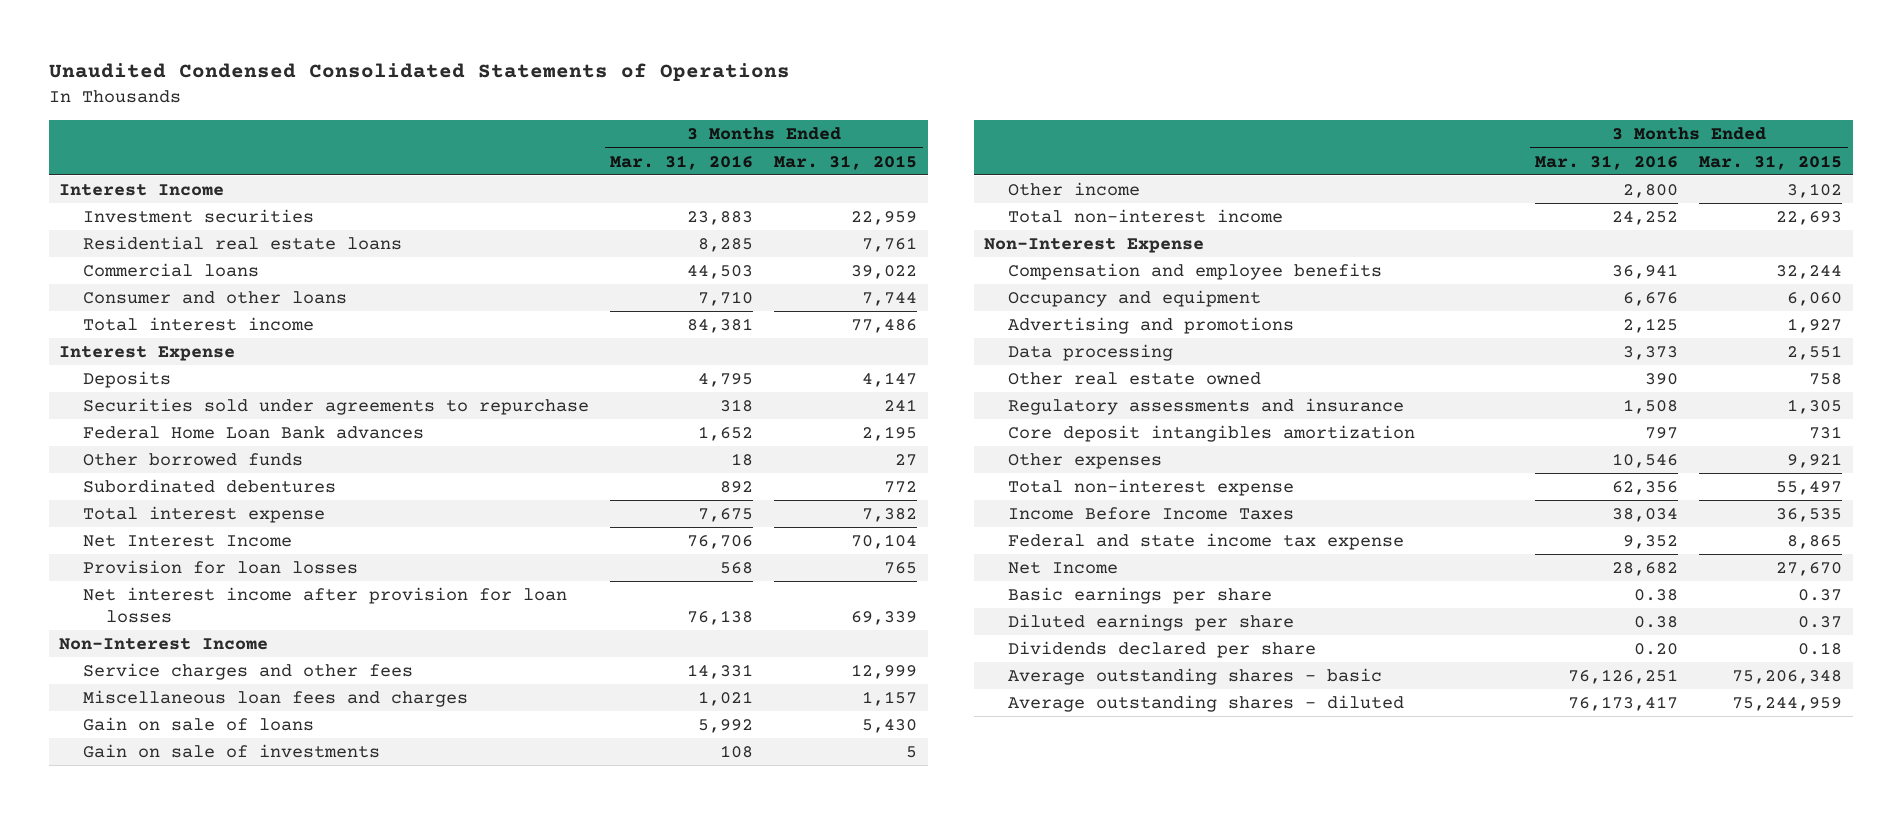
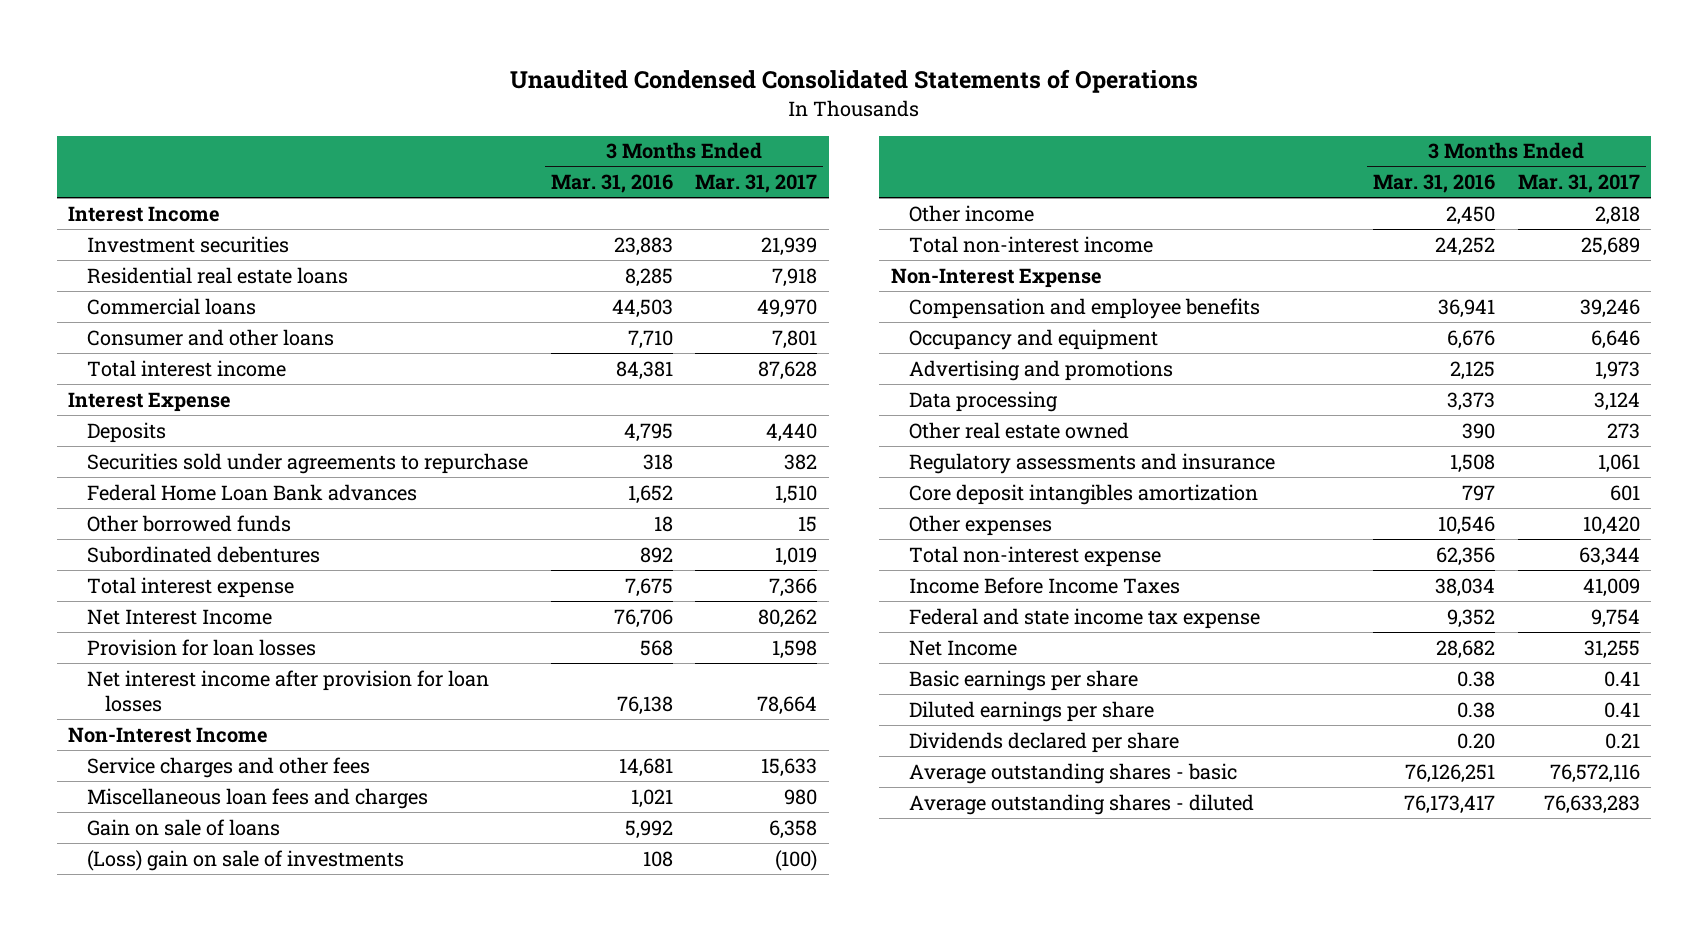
[774,154,918,170] Mar. 31, 2015 -> none
none -> [695,174,818,194] Mar. 31, 2017
[686,664,753,680] 14,331 -> [618,757,673,777] 14,681
[82,744,380,759] Gain on sale of investments -> [86,849,404,871] (Loss) gain on sale of investments
[1623,184,1679,199] 2,800 -> [1446,205,1496,225] 2,450

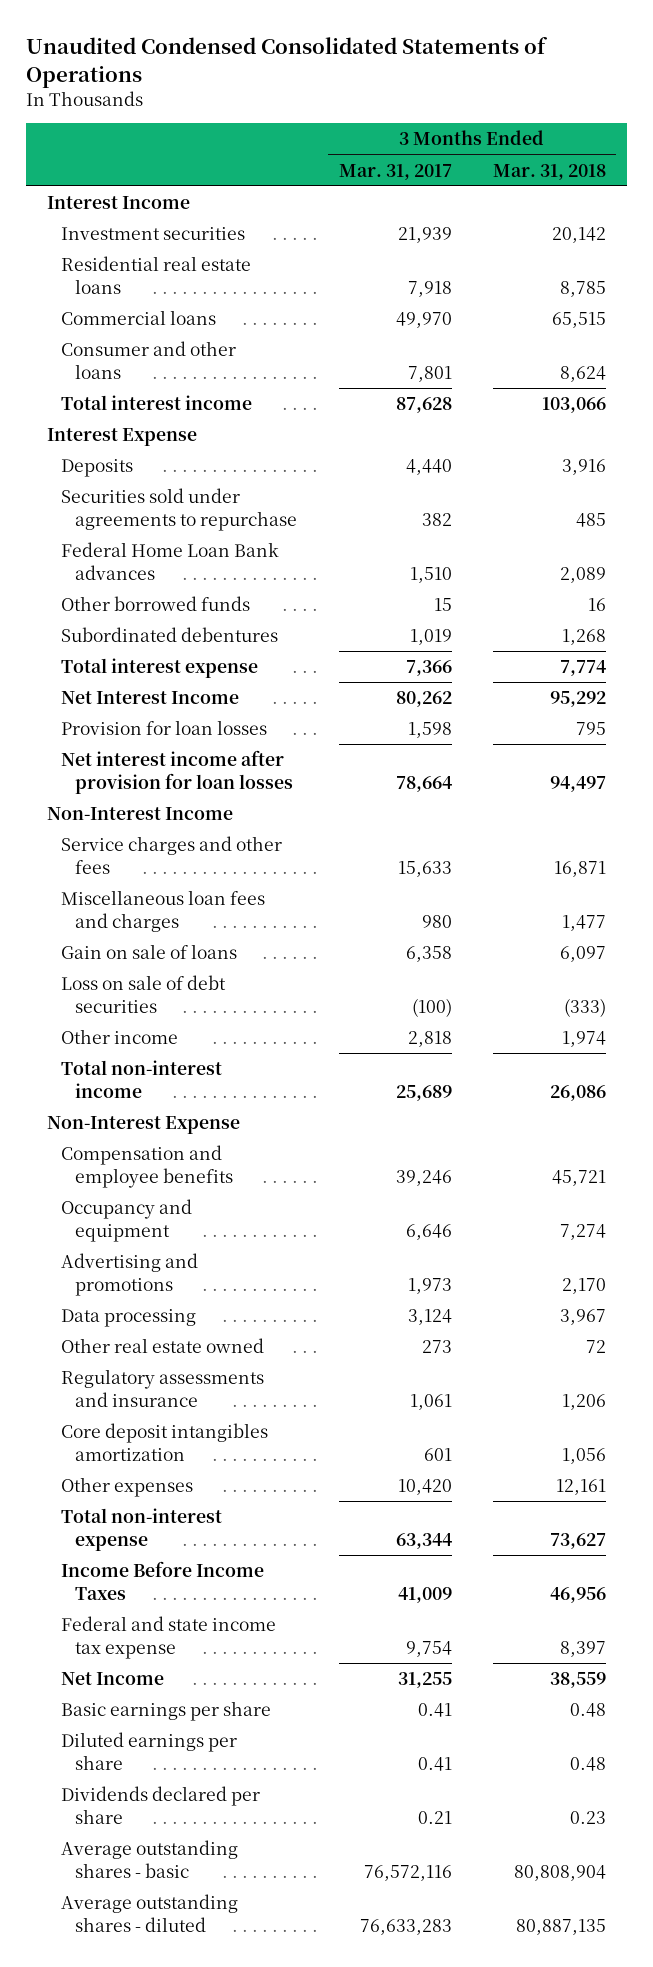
[550,174,673,194] Mar. 31, 2016 -> none
none -> [492,163,606,180] Mar. 31, 2018
[86,849,404,871] (Loss) gain on sale of investments -> [61,975,227,1013] Loss on sale of debt securities

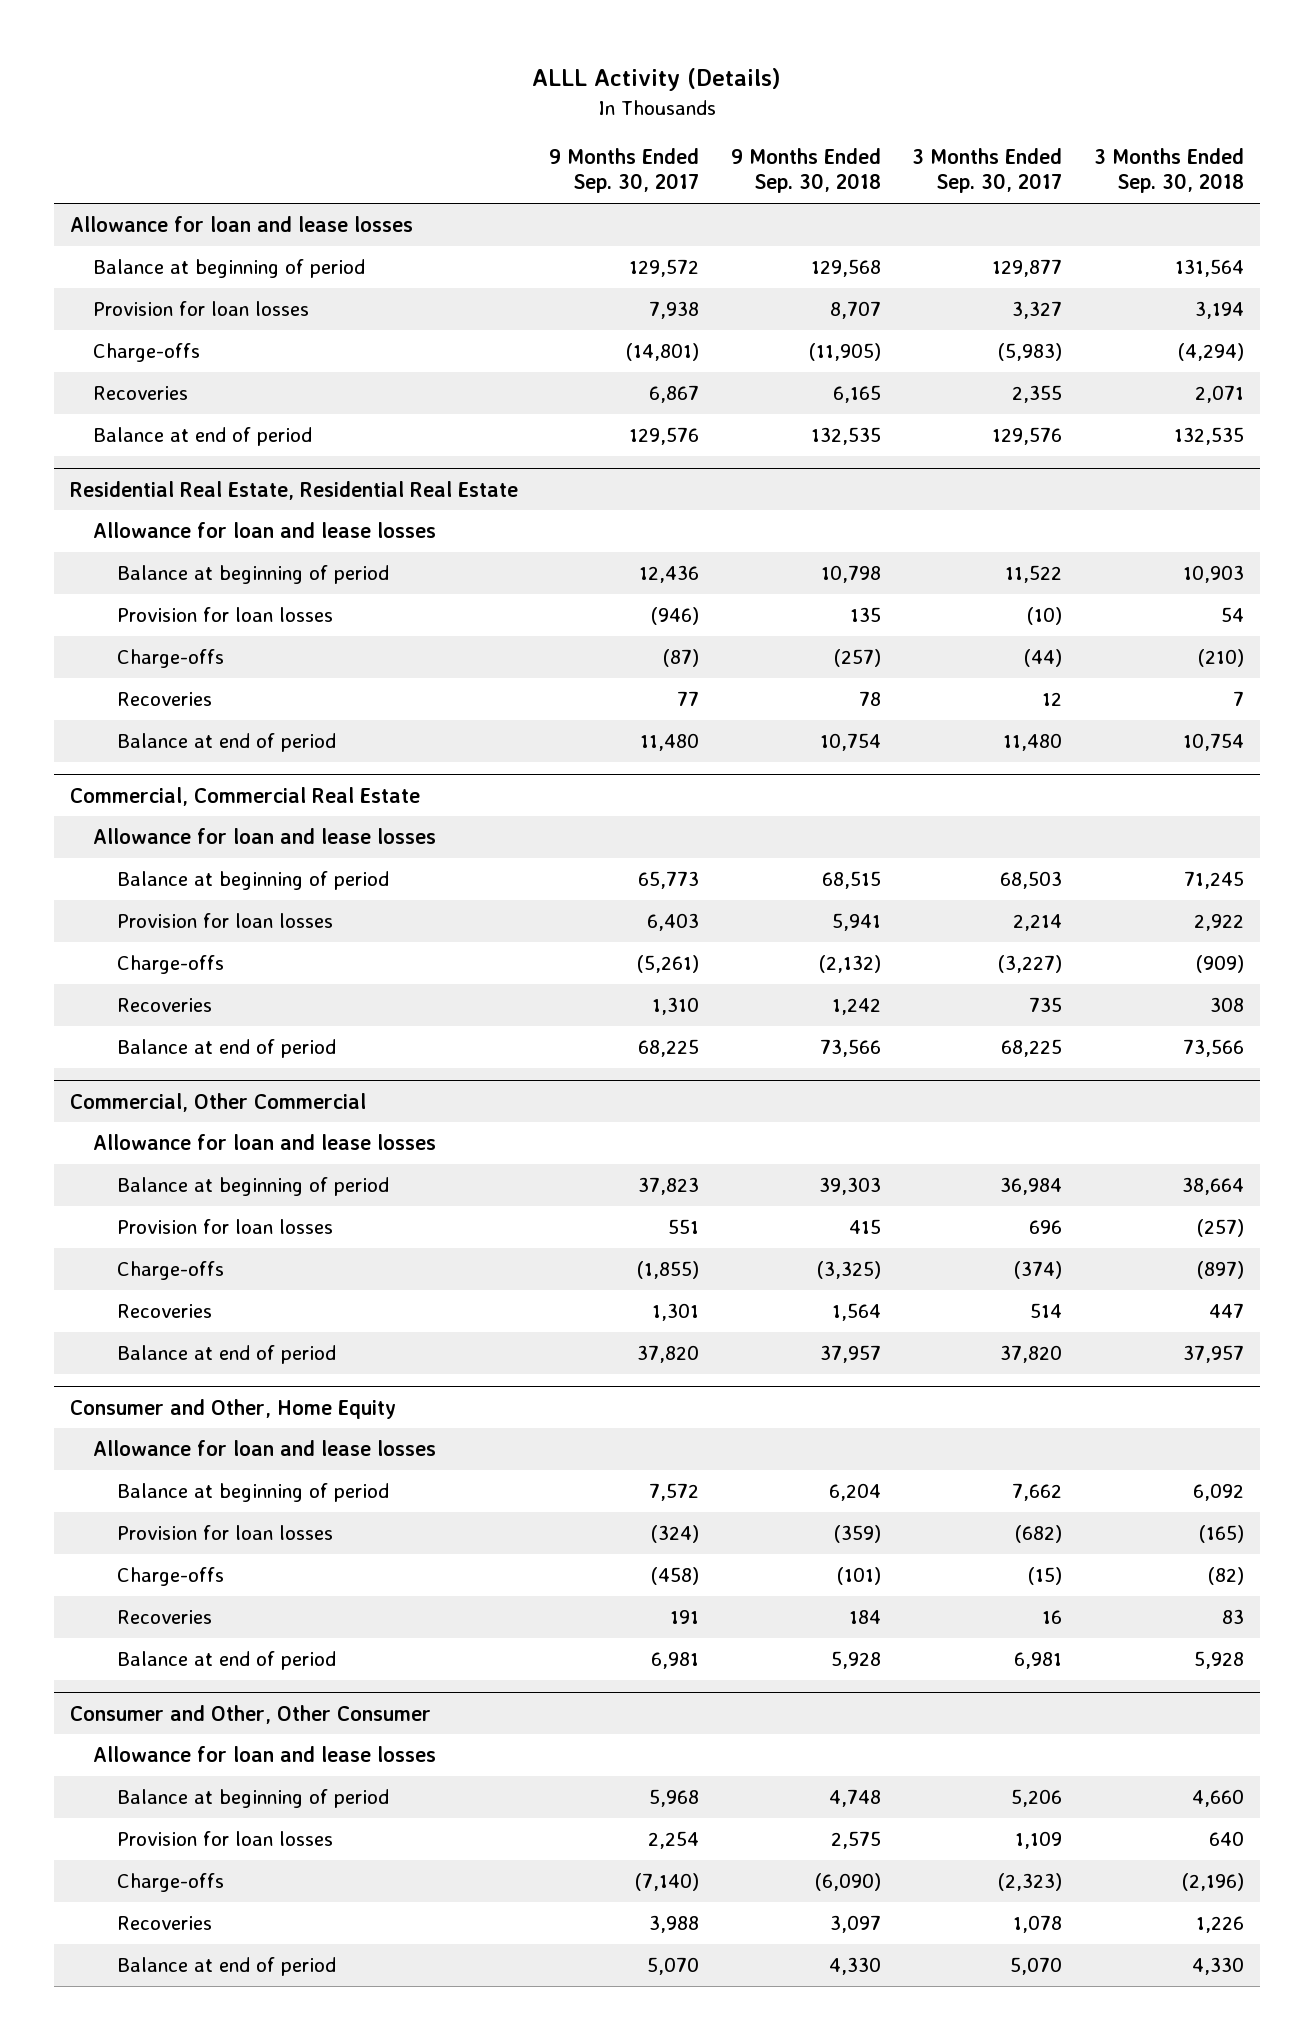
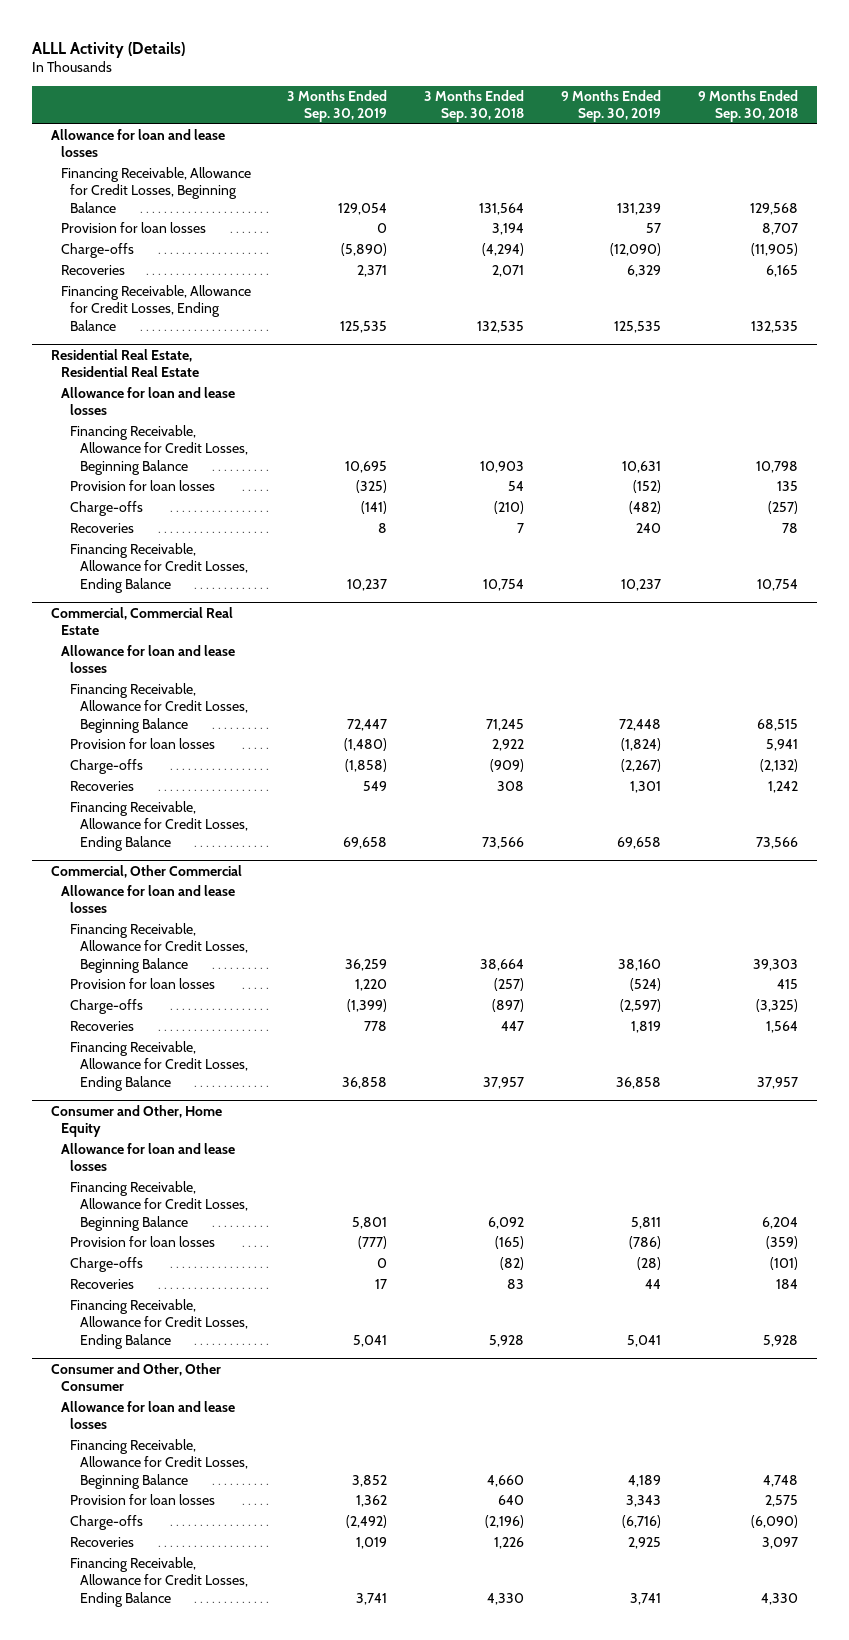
[549,147,700,194] 9 Months Ended Sep. 30, 2017 -> none
[912,147,1063,194] 3 Months Ended Sep. 30, 2017 -> none
none -> [287,90,388,123] 3 Months Ended Sep. 30, 2019
none -> [561,90,662,123] 9 Months Ended Sep. 30, 2019
[93,258,366,278] Balance at beginning of period -> [60,167,251,213] Financing Receivable, Allowance for Credit Losses, Beginning Balance
[93,426,313,446] Balance at end of period -> [60,285,251,331] Financing Receivable, Allowance for Credit Losses, Ending Balance
[116,564,389,584] Balance at beginning of period -> [70,425,249,475] Financing Receivable, Allowance for Credit Losses, Beginning Balance
[116,732,336,752] Balance at end of period -> [70,543,249,593] Financing Receivable, Allowance for Credit Losses, Ending Balance
[116,870,389,890] Balance at beginning of period -> [70,683,249,733] Financing Receivable, Allowance for Credit Losses, Beginning Balance
[116,1038,336,1058] Balance at end of period -> [70,801,249,851] Financing Receivable, Allowance for Credit Losses, Ending Balance
[116,1176,389,1196] Balance at beginning of period -> [70,923,249,973] Financing Receivable, Allowance for Credit Losses, Beginning Balance
[116,1344,336,1364] Balance at end of period -> [70,1041,249,1091] Financing Receivable, Allowance for Credit Losses, Ending Balance
[116,1482,389,1502] Balance at beginning of period -> [70,1181,249,1231] Financing Receivable, Allowance for Credit Losses, Beginning Balance
[116,1650,336,1670] Balance at end of period -> [70,1299,249,1349] Financing Receivable, Allowance for Credit Losses, Ending Balance
[116,1788,389,1808] Balance at beginning of period -> [70,1439,249,1489] Financing Receivable, Allowance for Credit Losses, Beginning Balance
[116,1956,336,1976] Balance at end of period -> [70,1557,249,1607] Financing Receivable, Allowance for Credit Losses, Ending Balance

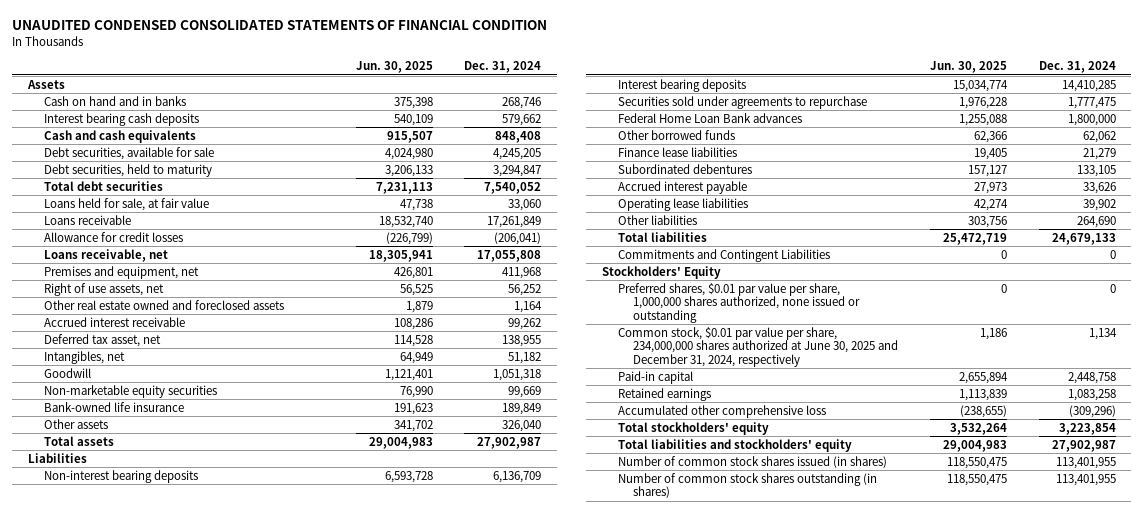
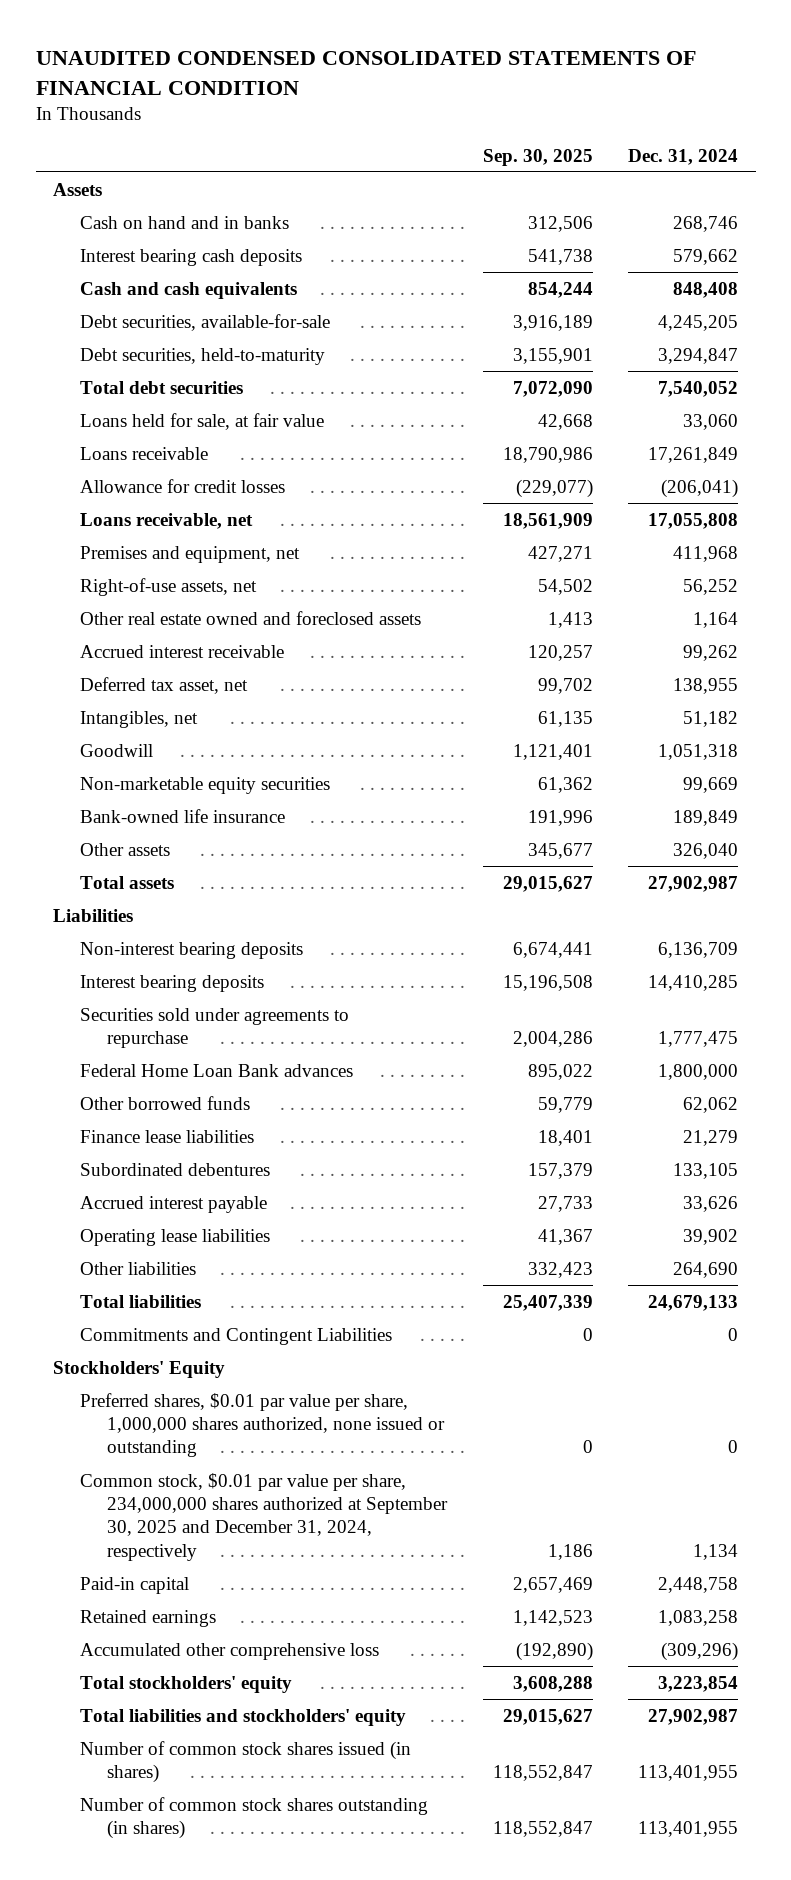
[355,61,433,74] Jun. 30, 2025 -> none
none -> [482,148,593,166] Sep. 30, 2025
[43,146,214,160] Debt securities, available for sale -> [80,313,331,331] Debt securities, available-for-sale
[43,163,212,177] Debt securities, held to maturity -> [80,347,326,365] Debt securities, held-to-maturity
[43,282,164,296] Right of use assets, net -> [80,577,258,596] Right-of-use assets, net
[617,326,899,367] Common stock, $0.01 par value per share, 234,000,000 shares authorized at June 30, 2025 and December 31, 2024, respectively -> [80,1472,449,1561] Common stock, $0.01 par value per share, 234,000,000 shares authorized at September 30, 2025 and December 31, 2024, respectively

